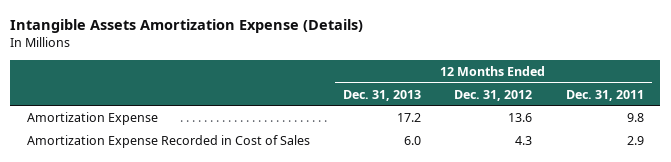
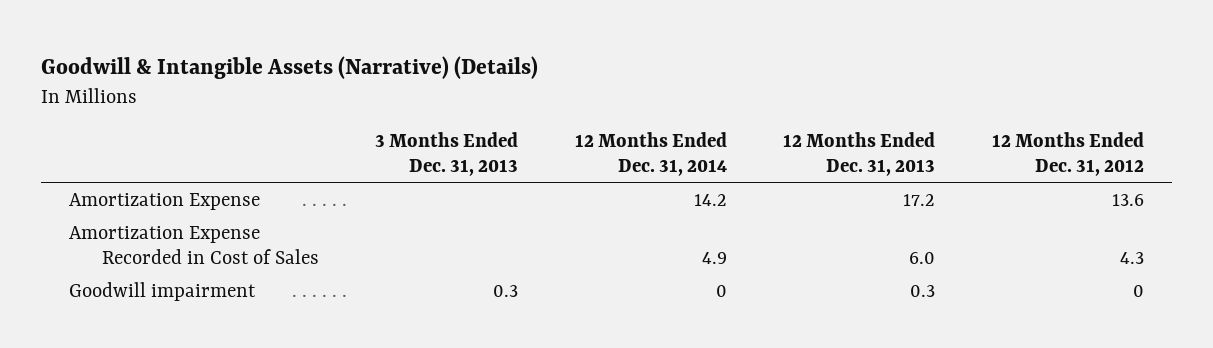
[10,18,364,33] Intangible Assets Amortization Expense (Details) -> [40,55,538,79] Goodwill & Intangible Assets (Narrative) (Details)
[565,89,644,101] Dec. 31, 2011 -> none
none -> [375,132,519,176] 3 Months Ended Dec. 31, 2013
none -> [574,132,727,176] 12 Months Ended Dec. 31, 2014
none -> [68,281,256,301] Goodwill impairment

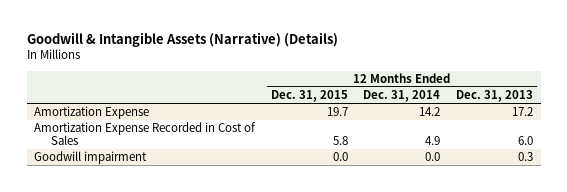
[375,132,519,176] 3 Months Ended Dec. 31, 2013 -> none
[991,132,1144,176] 12 Months Ended Dec. 31, 2012 -> none
none -> [270,90,348,103] Dec. 31, 2015
[715,284,727,297] 0 -> [425,152,441,162] 0.0

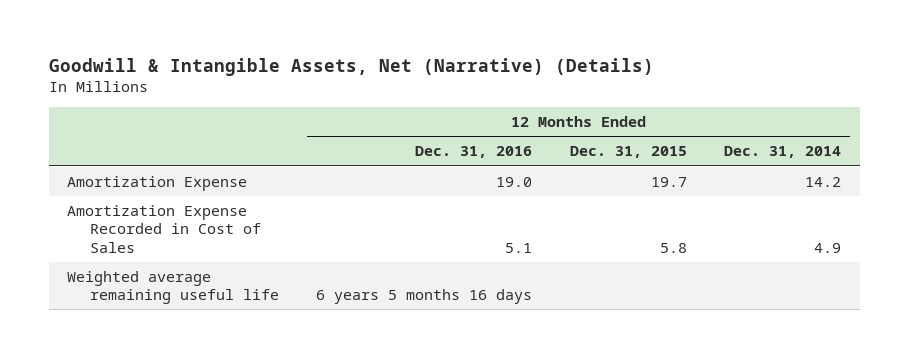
[26,32,338,48] Goodwill & Intangible Assets (Narrative) (Details) -> [48,57,654,76] Goodwill & Intangible Assets, Net (Narrative) (Details)
[456,90,534,103] Dec. 31, 2013 -> none
none -> [415,146,533,159] Dec. 31, 2016
[34,151,148,165] Goodwill impairment -> none
none -> [67,270,279,305] Weighted average remaining useful life

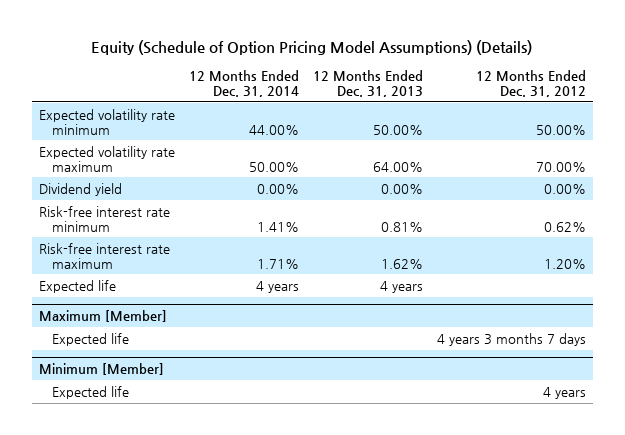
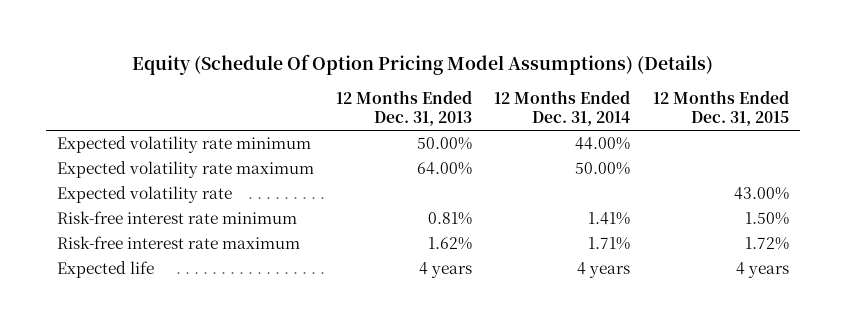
[91,39,533,55] Equity (Schedule of Option Pricing Model Assumptions) (Details) -> [131,54,713,76] Equity (Schedule Of Option Pricing Model Assumptions) (Details)
[476,69,587,97] 12 Months Ended Dec. 31, 2012 -> none
none -> [652,89,789,127] 12 Months Ended Dec. 31, 2015
[38,182,122,196] Dividend yield -> none
none -> [57,186,233,204] Expected volatility rate
[38,310,167,323] Maximum [Member] -> none
[51,332,129,346] Expected life -> none
[38,363,164,376] Minimum [Member] -> none
[51,385,129,399] Expected life -> none

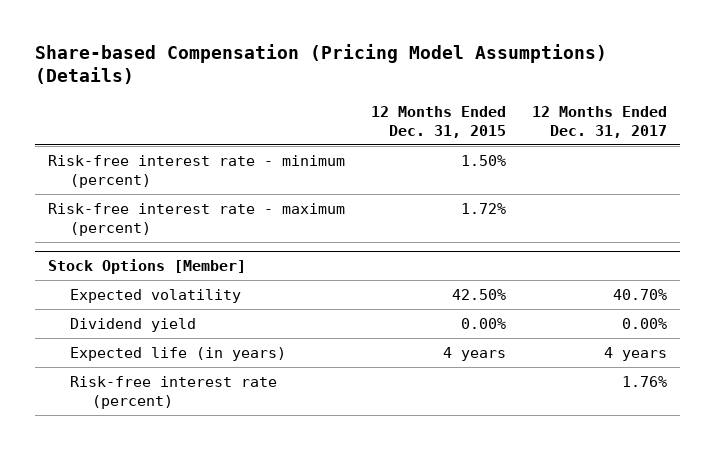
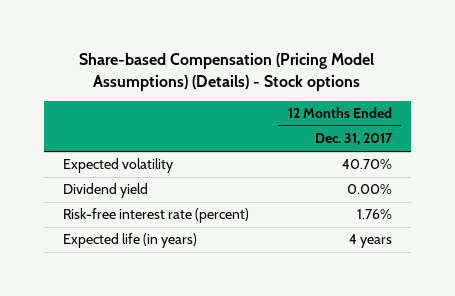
[35,43,608,85] Share-based Compensation (Pricing Model Assumptions) (Details) -> [79,53,375,91] Share-based Compensation (Pricing Model Assumptions) (Details) - Stock options
[371,105,507,138] 12 Months Ended Dec. 31, 2015 -> none
[48,154,346,188] Risk-free interest rate - minimum (percent) -> none
[48,202,346,236] Risk-free interest rate - maximum (percent) -> none
[48,259,247,275] Stock Options [Member] -> none
[70,346,287,361] Expected life (in years) -> none
none -> [62,233,197,249] Expected life (in years)

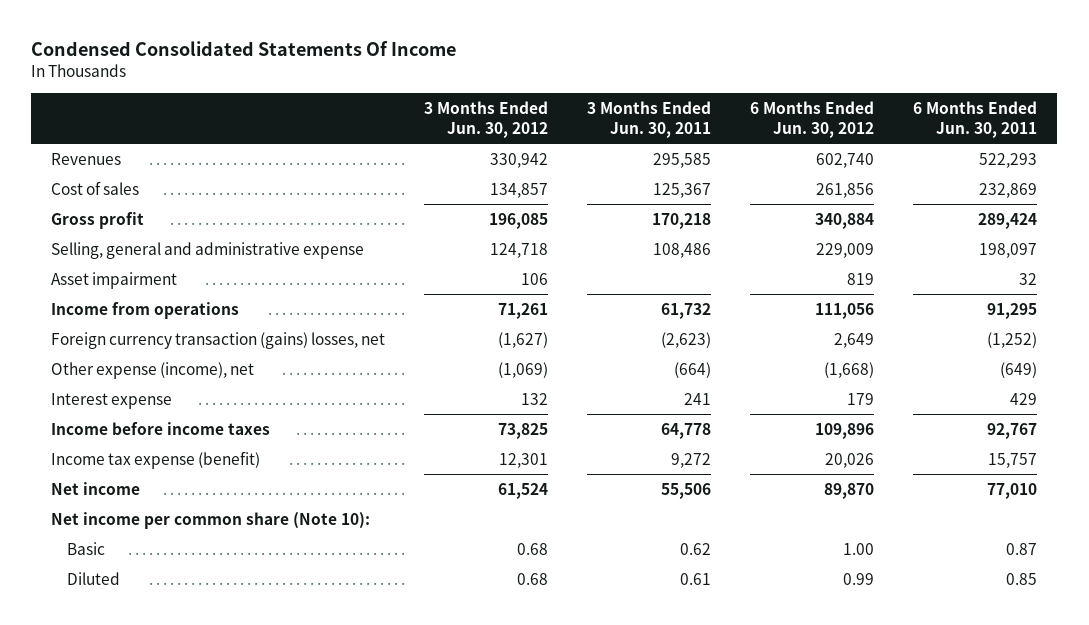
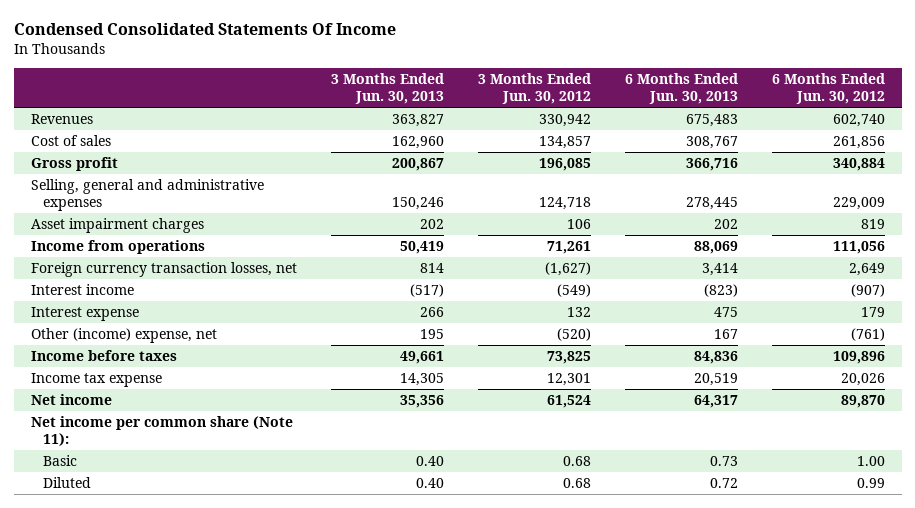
[587,100,712,138] 3 Months Ended Jun. 30, 2011 -> none
[913,100,1038,138] 6 Months Ended Jun. 30, 2011 -> none
none -> [330,72,444,105] 3 Months Ended Jun. 30, 2013
none -> [624,72,738,105] 6 Months Ended Jun. 30, 2013
[51,241,365,259] Selling, general and administrative expense -> [30,178,264,212] Selling, general and administrative expenses
[51,271,178,289] Asset impairment -> [30,217,204,233] Asset impairment charges
[51,361,255,379] Other expense (income), net -> none
[51,331,386,349] Foreign currency transaction (gains) losses, net -> [30,261,297,277] Foreign currency transaction losses, net
none -> [30,283,134,295] Interest income
none -> [30,327,217,343] Other (income) expense, net
[51,421,271,435] Income before income taxes -> [30,349,177,361] Income before taxes
[51,450,261,469] Income tax expense (benefit) -> [30,372,162,387] Income tax expense
[51,511,371,529] Net income per common share (Note 10): -> [30,415,293,447] Net income per common share (Note 11):

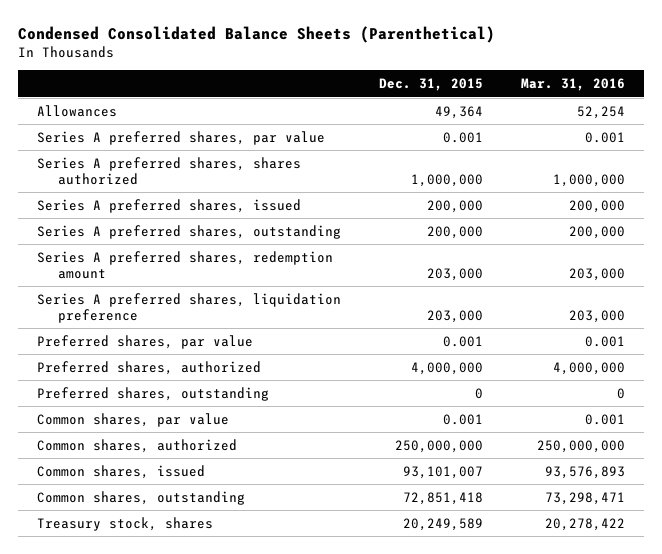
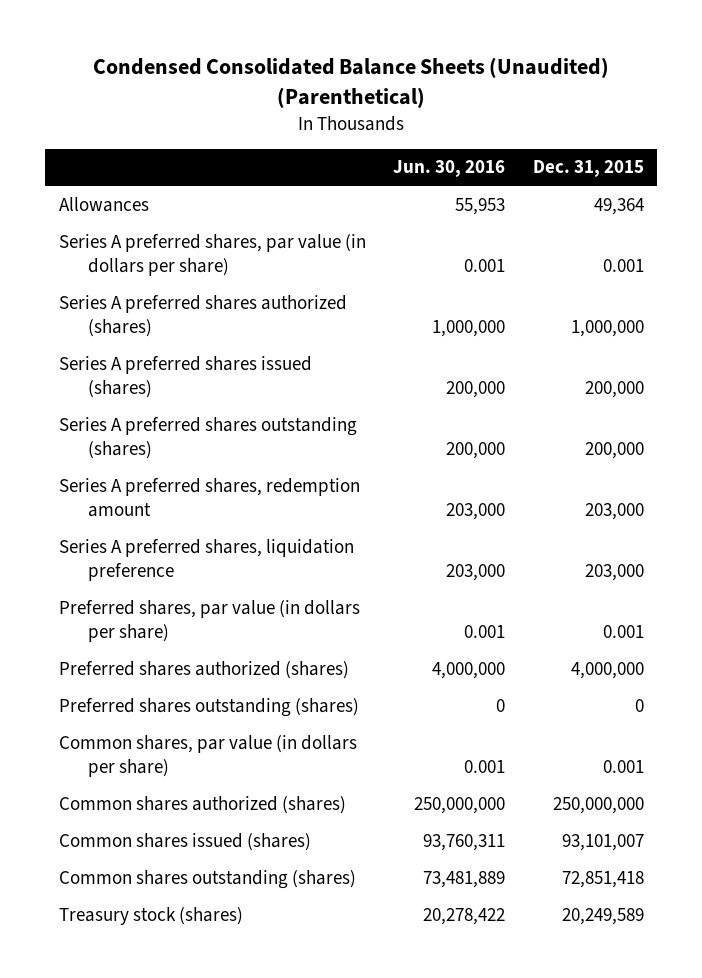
[18,25,496,43] Condensed Consolidated Balance Sheets (Parenthetical) -> [93,57,610,108] Condensed Consolidated Balance Sheets (Unaudited) (Parenthetical)
[520,78,625,92] Mar. 31, 2016 -> none
none -> [393,160,506,178] Jun. 30, 2016
[37,130,326,145] Series A preferred shares, par value -> [58,233,366,276] Series A preferred shares, par value (in dollars per share)
[37,156,302,185] Series A preferred shares, shares authorized -> [58,294,347,337] Series A preferred shares authorized (shares)
[37,198,302,213] Series A preferred shares, issued -> [58,355,312,398] Series A preferred shares issued (shares)
[37,224,342,239] Series A preferred shares, outstanding -> [58,416,357,459] Series A preferred shares outstanding (shares)
[37,334,254,349] Preferred shares, par value -> [58,599,360,642] Preferred shares, par value (in dollars per share)
[37,360,262,375] Preferred shares, authorized -> [58,660,349,679] Preferred shares authorized (shares)
[37,386,270,401] Preferred shares, outstanding -> [58,697,359,717] Preferred shares outstanding (shares)
[37,412,230,427] Common shares, par value -> [58,734,357,777] Common shares, par value (in dollars per share)
[37,438,238,453] Common shares, authorized -> [58,795,346,814] Common shares authorized (shares)
[37,464,206,479] Common shares, issued -> [58,832,311,851] Common shares issued (shares)
[37,490,246,505] Common shares, outstanding -> [58,869,356,889] Common shares outstanding (shares)
[37,516,214,531] Treasury stock, shares -> [58,906,243,925] Treasury stock (shares)

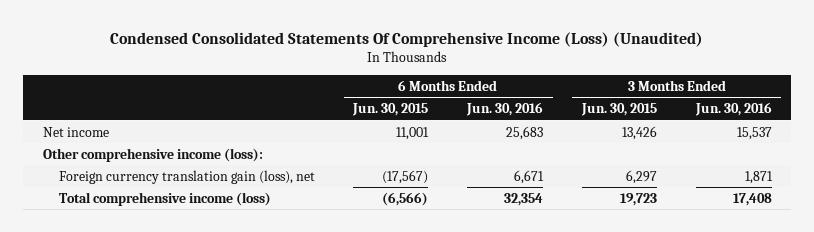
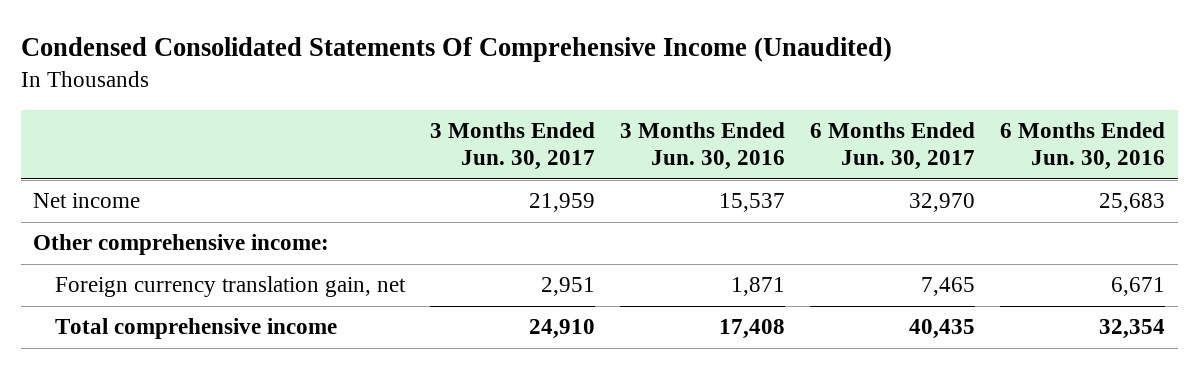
[110,31,704,47] Condensed Consolidated Statements Of Comprehensive Income (Loss) (Unaudited) -> [20,37,892,63] Condensed Consolidated Statements Of Comprehensive Income (Unaudited)
[352,103,429,117] Jun. 30, 2015 -> none
[580,103,657,117] Jun. 30, 2015 -> none
none -> [430,122,596,171] 3 Months Ended Jun. 30, 2017
none -> [810,122,976,171] 6 Months Ended Jun. 30, 2017
[42,147,263,162] Other comprehensive income (loss): -> [33,234,330,256] Other comprehensive income:
[58,169,315,184] Foreign currency translation gain (loss), net -> [55,276,407,298] Foreign currency translation gain, net
[58,191,271,206] Total comprehensive income (loss) -> [55,318,338,340] Total comprehensive income

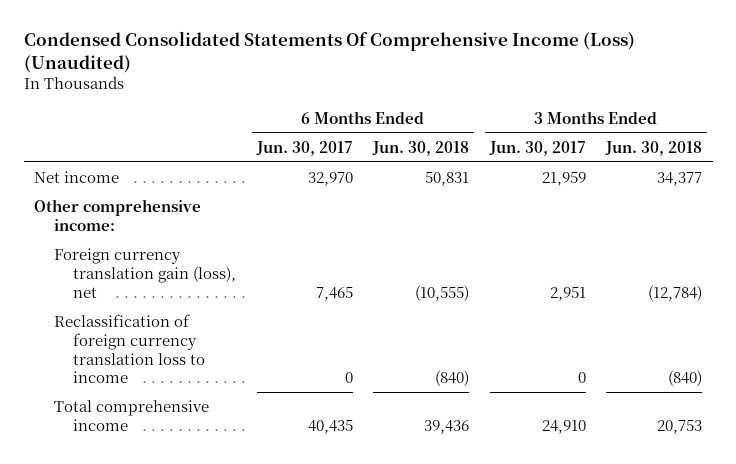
[20,37,892,63] Condensed Consolidated Statements Of Comprehensive Income (Unaudited) -> [23,31,635,74] Condensed Consolidated Statements Of Comprehensive Income (Loss) (Unaudited)
[620,122,786,171] 3 Months Ended Jun. 30, 2016 -> none
[1000,122,1166,171] 6 Months Ended Jun. 30, 2016 -> none
none -> [372,140,470,156] Jun. 30, 2018
none -> [605,140,703,156] Jun. 30, 2018
[55,276,407,298] Foreign currency translation gain, net -> [53,247,237,298] Foreign currency translation gain (loss), net
none -> [53,313,206,384] Reclassification of foreign currency translation loss to income

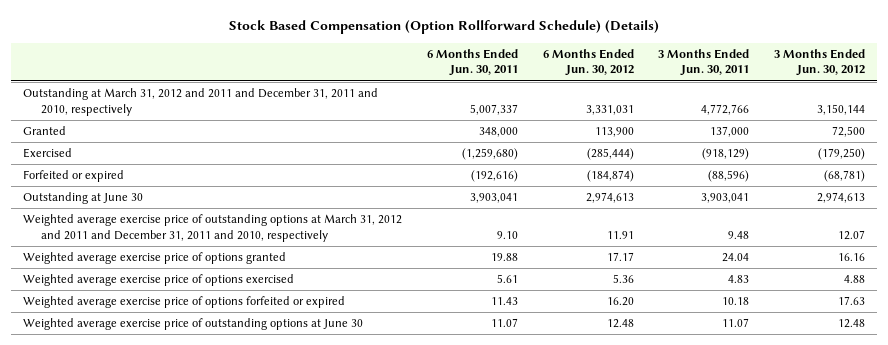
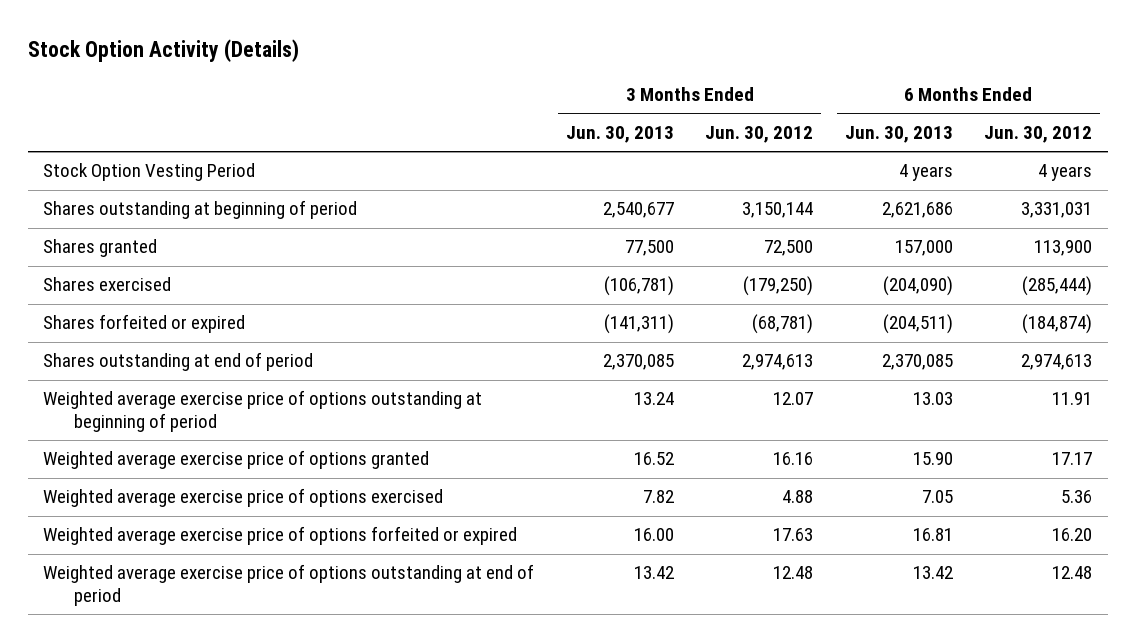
[229,20,660,35] Stock Based Compensation (Option Rollforward Schedule) (Details) -> [27,39,299,63] Stock Option Activity (Details)
[426,48,518,77] 6 Months Ended Jun. 30, 2011 -> none
[658,48,750,77] 3 Months Ended Jun. 30, 2011 -> none
none -> [565,126,674,144] Jun. 30, 2013
none -> [844,126,953,144] Jun. 30, 2013
none -> [43,163,256,182] Stock Option Vesting Period
[23,88,379,116] Outstanding at March 31, 2012 and 2011 and December 31, 2011 and 2010, respectively -> [43,200,358,220] Shares outstanding at beginning of period
[23,126,67,136] Granted -> [43,239,158,258] Shares granted
[23,148,73,159] Exercised -> [43,277,172,292] Shares exercised
[23,170,125,183] Forfeited or expired -> [43,314,246,334] Shares forfeited or expired
[23,192,144,205] Outstanding at June 30 -> [43,352,314,372] Shares outstanding at end of period
[23,214,403,242] Weighted average exercise price of outstanding options at March 31, 2012 and 2011 and December 31, 2011 and 2010, respectively -> [43,390,483,433] Weighted average exercise price of options outstanding at beginning of period
[23,318,364,331] Weighted average exercise price of outstanding options at June 30 -> [43,564,535,607] Weighted average exercise price of options outstanding at end of period

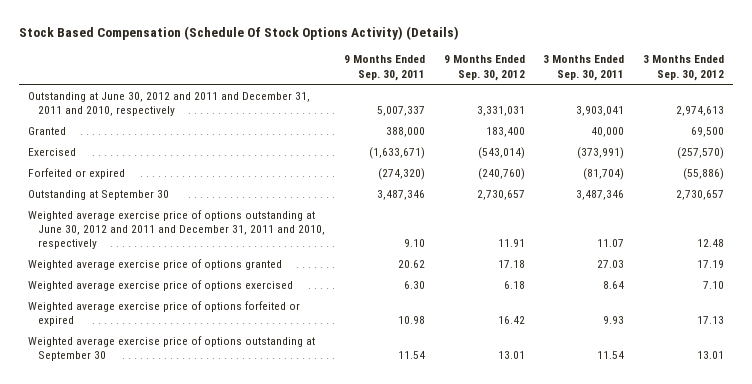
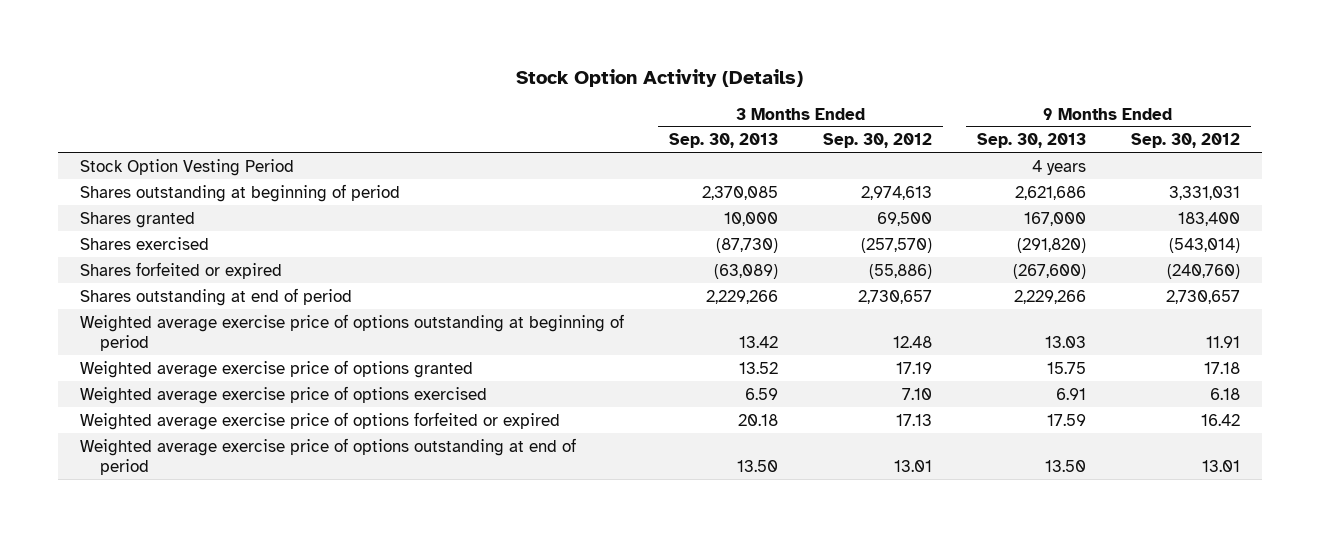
[19,26,460,41] Stock Based Compensation (Schedule Of Stock Options Activity) (Details) -> [515,69,803,88] Stock Option Activity (Details)
[344,55,426,81] 9 Months Ended Sep. 30, 2011 -> none
[543,55,625,81] 3 Months Ended Sep. 30, 2011 -> none
none -> [669,133,779,149] Sep. 30, 2013
none -> [976,133,1086,149] Sep. 30, 2013
none -> [80,158,295,176] Stock Option Vesting Period
[28,91,311,116] Outstanding at June 30, 2012 and 2011 and December 31, 2011 and 2010, respectively -> [80,183,401,202] Shares outstanding at beginning of period
[28,126,67,135] Granted -> [80,211,196,228] Shares granted
[28,147,77,156] Exercised -> [80,236,210,250] Shares exercised
[28,167,126,179] Forfeited or expired -> [80,261,283,279] Shares forfeited or expired
[28,189,170,200] Outstanding at September 30 -> [80,287,353,306] Shares outstanding at end of period
[28,209,326,250] Weighted average exercise price of options outstanding at June 30, 2012 and 2011 and December 31, 2011 and 2010, respectively -> [80,313,625,351] Weighted average exercise price of options outstanding at beginning of period
[28,335,316,361] Weighted average exercise price of options outstanding at September 30 -> [80,437,577,475] Weighted average exercise price of options outstanding at end of period

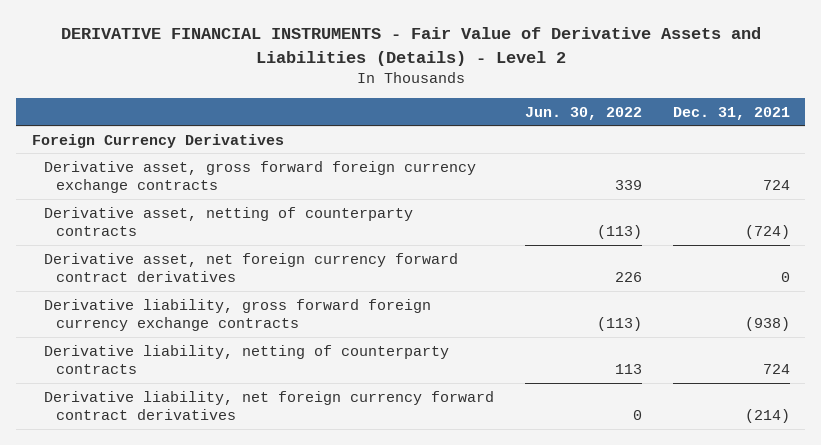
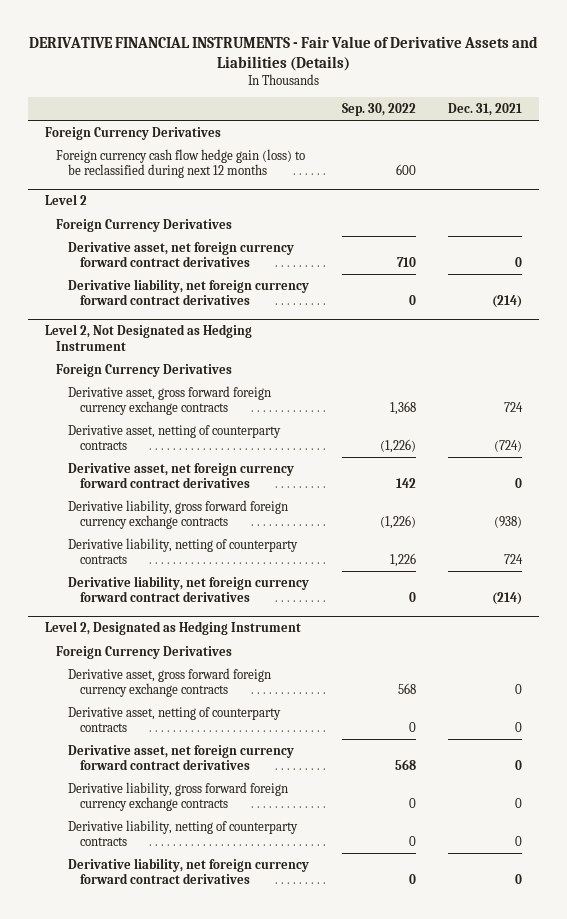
[60,27,761,66] DERIVATIVE FINANCIAL INSTRUMENTS - Fair Value of Derivative Assets and Liabilities (Details) - Level 2 -> [28,35,538,71] DERIVATIVE FINANCIAL INSTRUMENTS - Fair Value of Derivative Assets and Liabilities (Details)
[524,106,642,120] Jun. 30, 2022 -> none
none -> [341,102,416,116] Sep. 30, 2022
none -> [56,148,306,178] Foreign currency cash flow hedge gain (loss) to be reclassified during next 12 months
none -> [44,194,87,206] Level 2
none -> [56,218,233,232] Foreign Currency Derivatives
none -> [68,241,295,267] Derivative asset, net foreign currency forward contract derivatives
none -> [68,278,310,305] Derivative liability, net foreign currency forward contract derivatives
none -> [44,324,252,351] Level 2, Not Designated as Hedging Instrument
none -> [56,363,233,377] Foreign Currency Derivatives
none -> [44,621,301,636] Level 2, Designated as Hedging Instrument
none -> [56,645,233,659] Foreign Currency Derivatives
none -> [68,667,272,697] Derivative asset, gross forward foreign currency exchange contracts
none -> [68,706,282,732] Derivative asset, netting of counterparty contracts
none -> [68,744,295,770] Derivative asset, net foreign currency forward contract derivatives
none -> [68,781,289,811] Derivative liability, gross forward foreign currency exchange contracts
none -> [68,819,299,846] Derivative liability, netting of counterparty contracts
none -> [68,857,310,884] Derivative liability, net foreign currency forward contract derivatives

